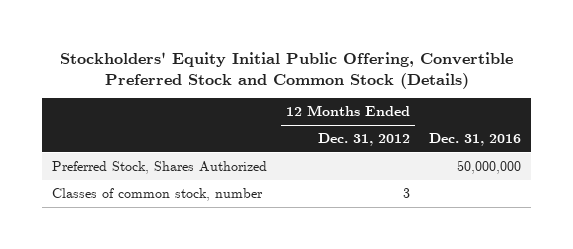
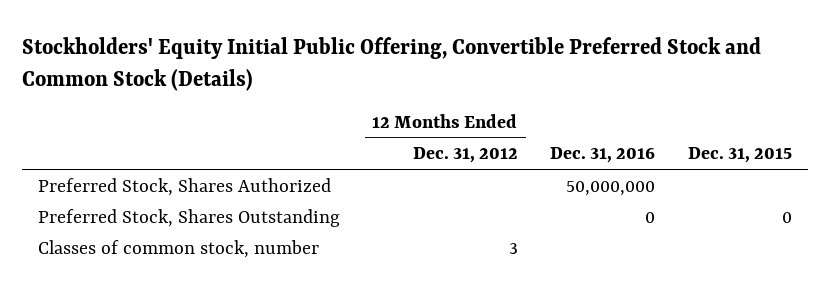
none -> [688,147,793,164] Dec. 31, 2015
none -> [38,208,341,227] Preferred Stock, Shares Outstanding

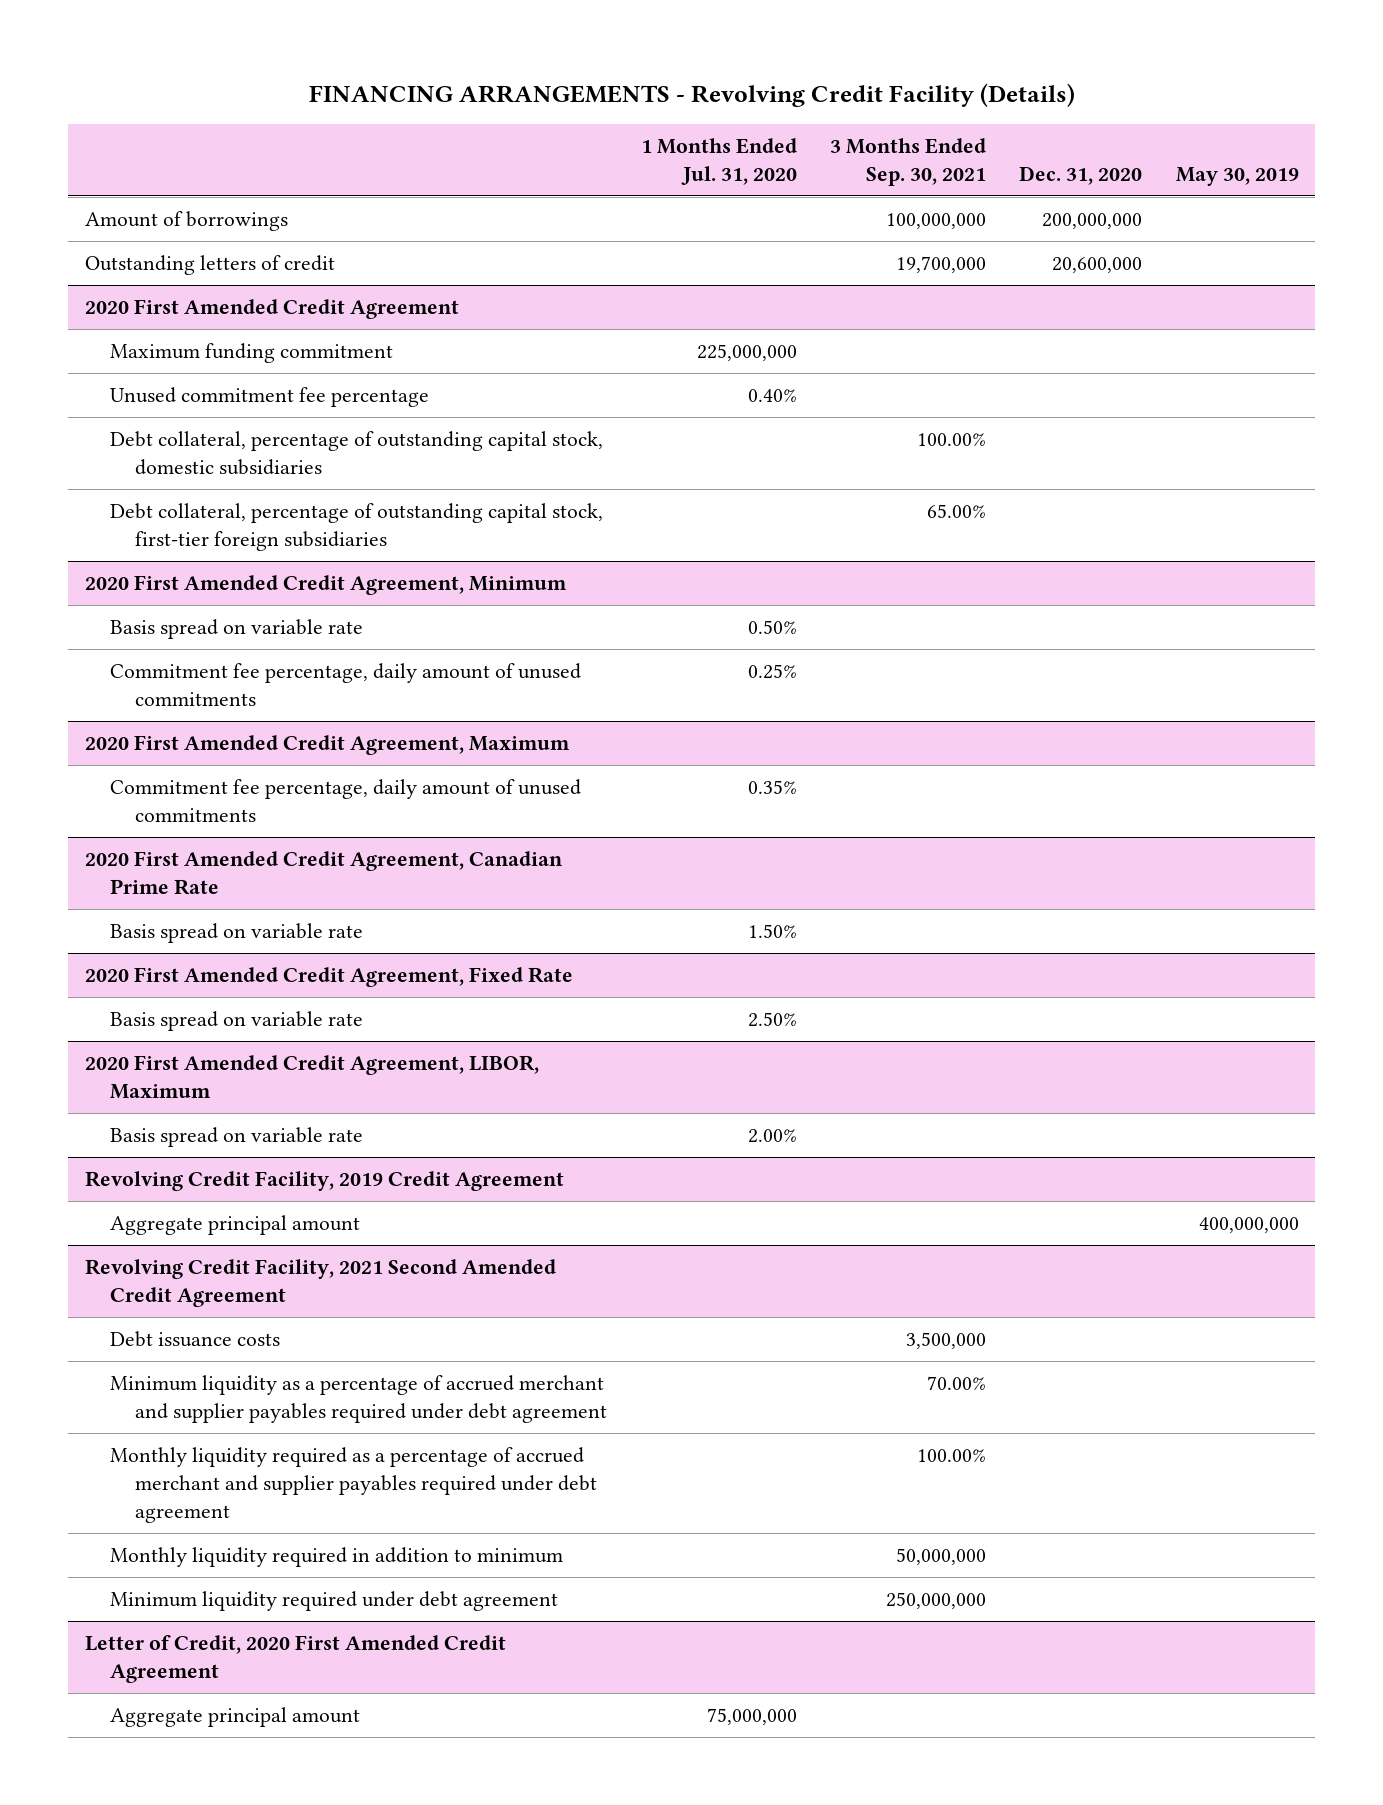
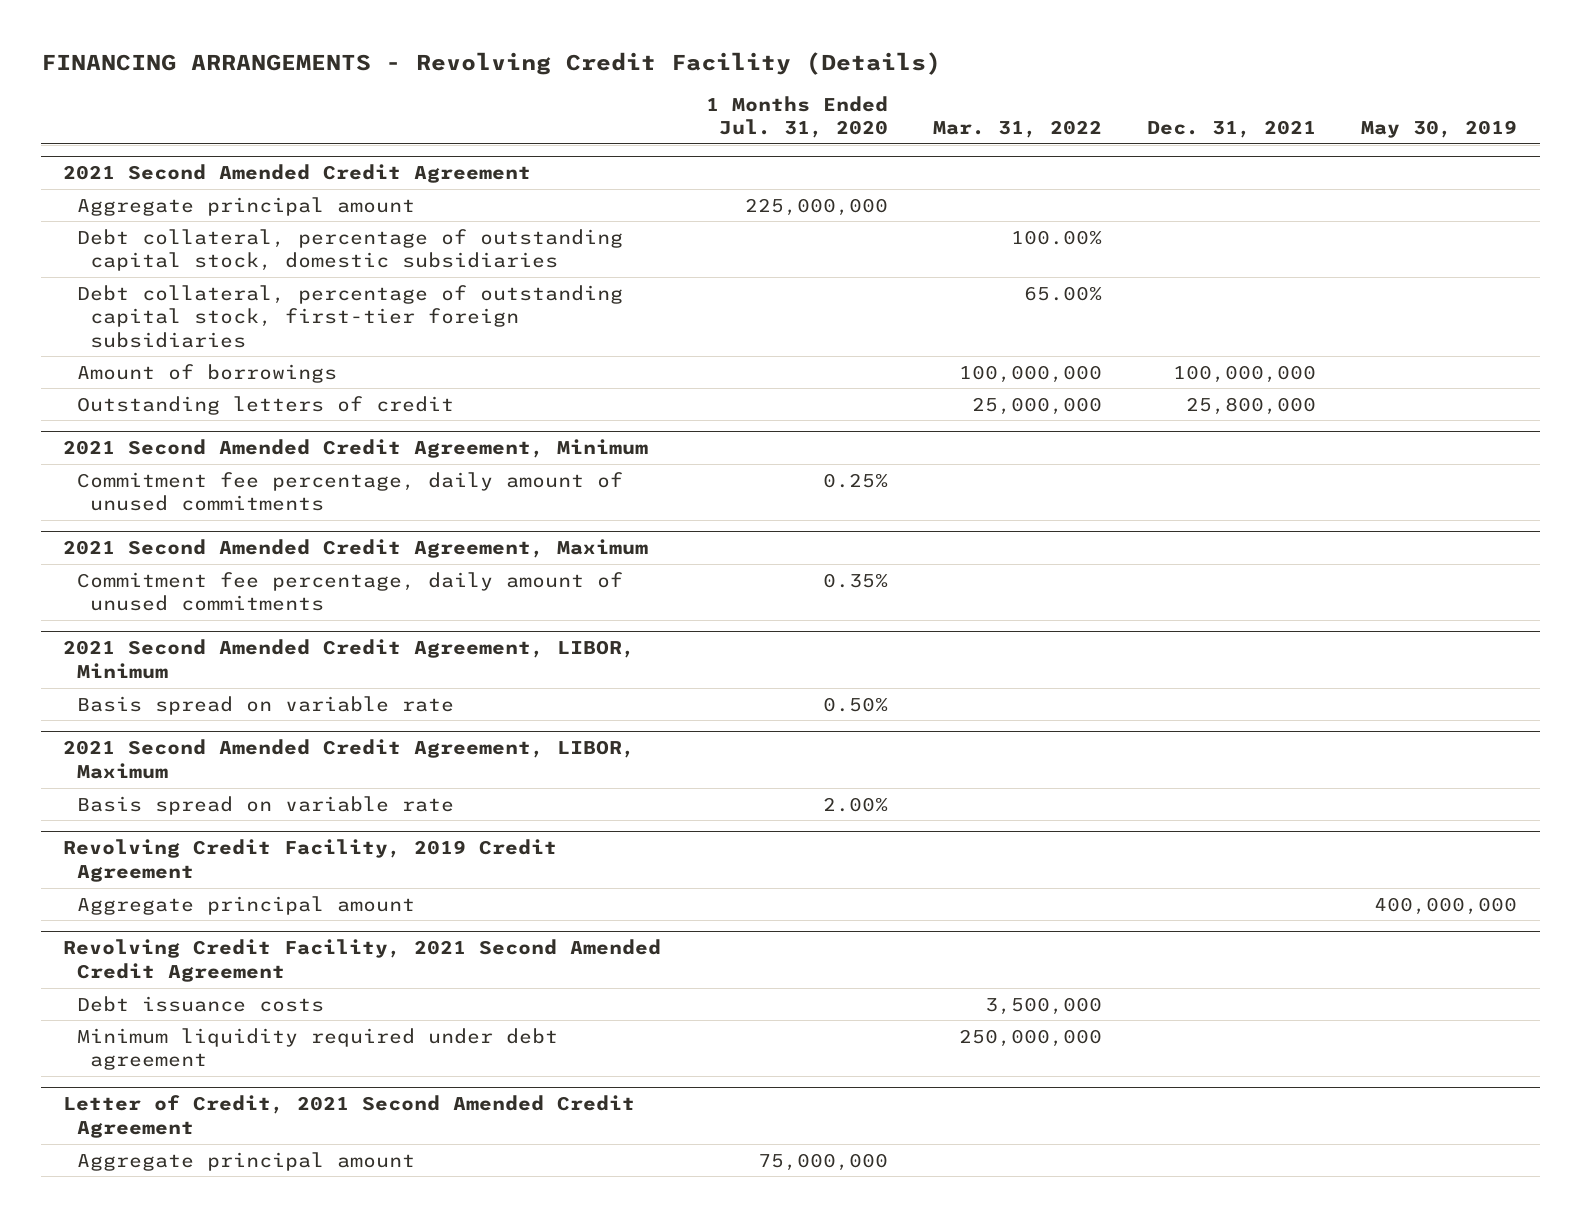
[830,137,987,186] 3 Months Ended Sep. 30, 2021 -> none
[1019,165,1143,185] Dec. 31, 2020 -> none
none -> [933,120,1103,139] Mar. 31, 2022
none -> [1147,120,1317,139] Dec. 31, 2021
[84,211,288,232] Amount of borrowings -> none
[84,255,335,276] Outstanding letters of credit -> none
[84,299,459,320] 2020 First Amended Credit Agreement -> none
[110,343,394,364] Maximum funding commitment -> none
[110,387,430,408] Unused commitment fee percentage -> none
[110,431,604,476] Debt collateral, percentage of outstanding capital stock, domestic subsidiaries -> none
[110,503,604,552] Debt collateral, percentage of outstanding capital stock, first-tier foreign subsidiaries -> none
[110,619,364,640] Basis spread on variable rate -> none
none -> [63,164,532,184] 2021 Second Amended Credit Agreement
none -> [76,196,415,216] Aggregate principal amount
none -> [76,228,623,272] Debt collateral, percentage of outstanding capital stock, domestic subsidiaries
none -> [76,284,623,348] Debt collateral, percentage of outstanding capital stock, first-tier foreign subsidiaries
none -> [76,363,337,383] Amount of borrowings
none -> [76,395,454,415] Outstanding letters of credit
[84,575,567,596] 2020 First Amended Credit Agreement, Minimum -> [63,439,649,459] 2021 Second Amended Credit Agreement, Minimum
[84,735,570,756] 2020 First Amended Credit Agreement, Maximum -> [63,539,649,559] 2021 Second Amended Credit Agreement, Maximum
[84,851,563,896] 2020 First Amended Credit Agreement, Canadian Prime Rate -> none
[110,923,364,944] Basis spread on variable rate -> none
[84,967,573,988] 2020 First Amended Credit Agreement, Fixed Rate -> none
[110,1011,364,1032] Basis spread on variable rate -> none
none -> [63,639,636,679] 2021 Second Amended Credit Agreement, LIBOR, Minimum
none -> [76,695,454,715] Basis spread on variable rate
[84,1055,539,1100] 2020 First Amended Credit Agreement, LIBOR, Maximum -> [63,739,636,779] 2021 Second Amended Credit Agreement, LIBOR, Maximum
[110,1375,608,1424] Minimum liquidity as a percentage of accrued merchant and supplier payables required under debt agreement -> none
[110,1447,598,1523] Monthly liquidity required as a percentage of accrued merchant and supplier payables required under debt agreement -> none
[110,1547,564,1568] Monthly liquidity required in addition to minimum -> none
[84,1635,506,1684] Letter of Credit, 2020 First Amended Credit Agreement -> [63,1095,636,1138] Letter of Credit, 2021 Second Amended Credit Agreement

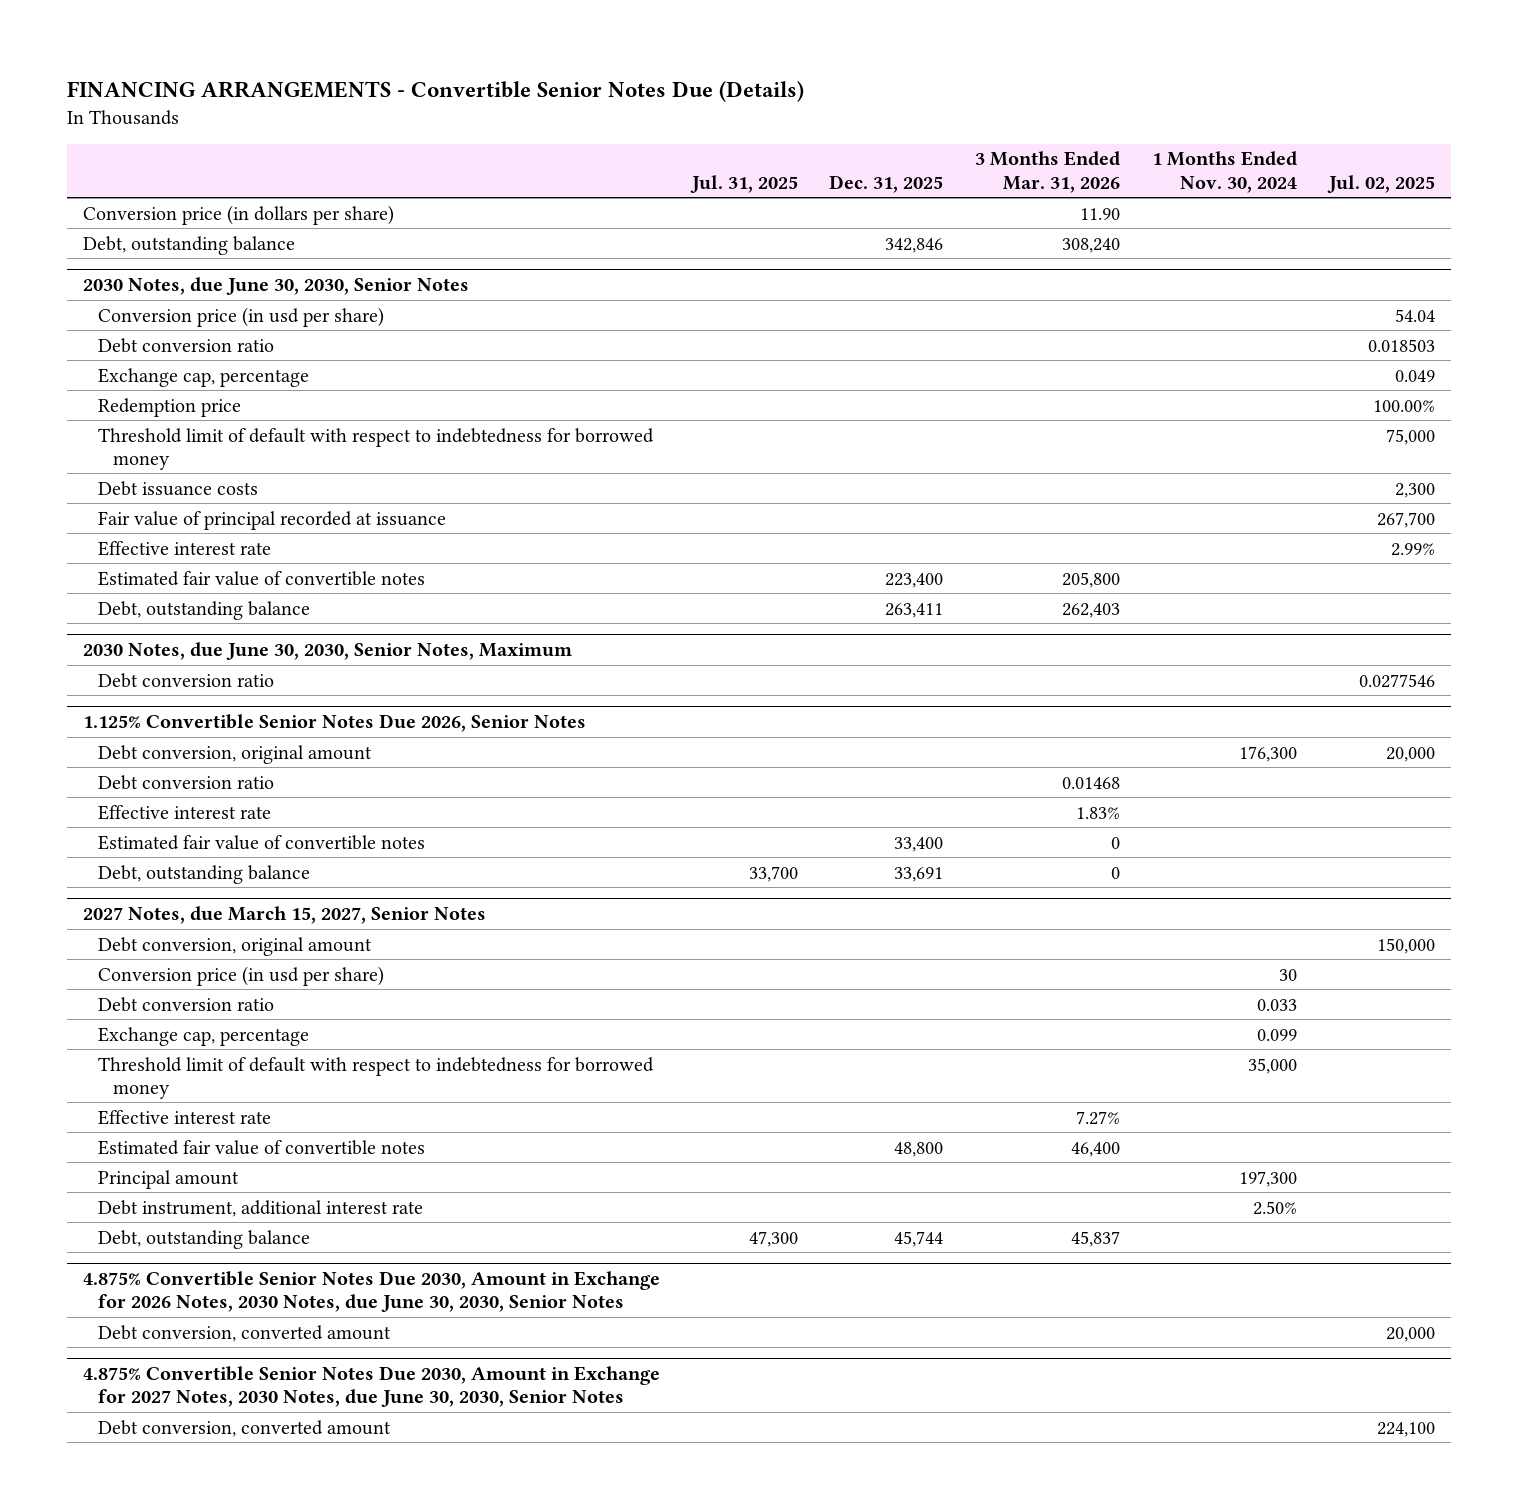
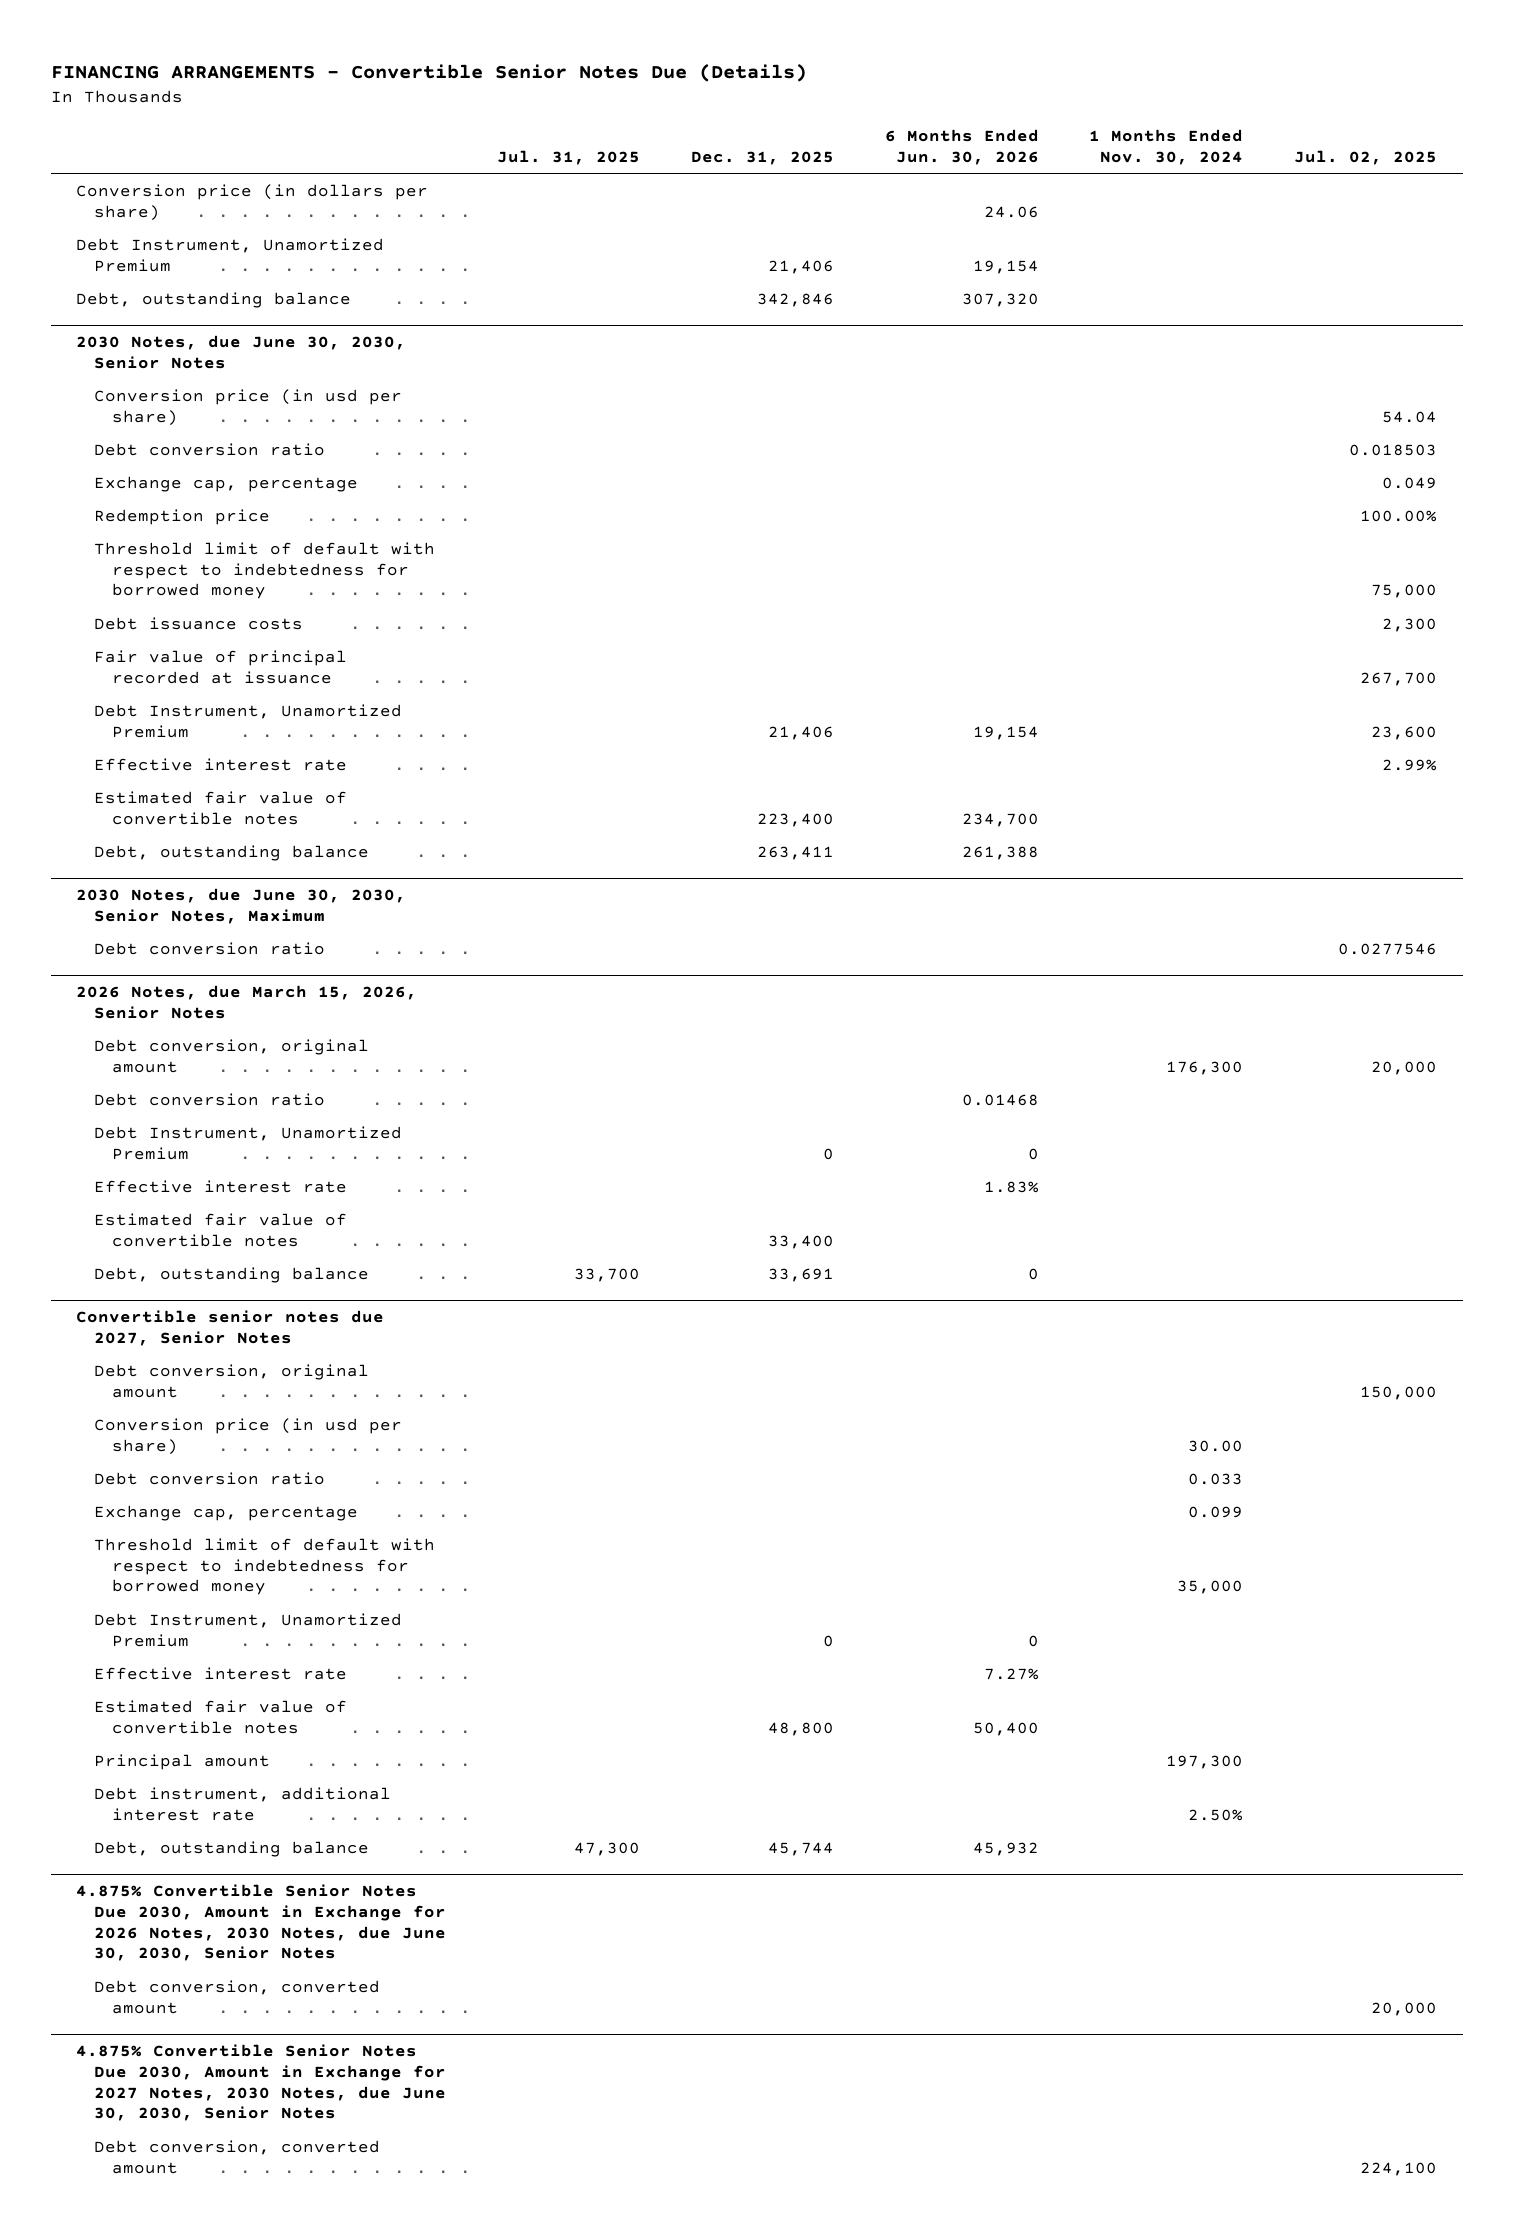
[975,151,1121,193] 3 Months Ended Mar. 31, 2026 -> none
none -> [884,129,1039,166] 6 Months Ended Jun. 30, 2026
none -> [76,237,385,272] Debt Instrument, Unamortized Premium
none -> [93,703,402,738] Debt Instrument, Unamortized Premium
[82,714,586,733] 1.125% Convertible Senior Notes Due 2026, Senior Notes -> [76,985,418,1019] 2026 Notes, due March 15, 2026, Senior Notes
none -> [93,1125,402,1160] Debt Instrument, Unamortized Premium
[82,906,486,925] 2027 Notes, due March 15, 2027, Senior Notes -> [76,1310,385,1346] Convertible senior notes due 2027, Senior Notes
[1279,968,1298,981] 30 -> [1188,1439,1244,1452] 30.00
none -> [93,1612,402,1647] Debt Instrument, Unamortized Premium

